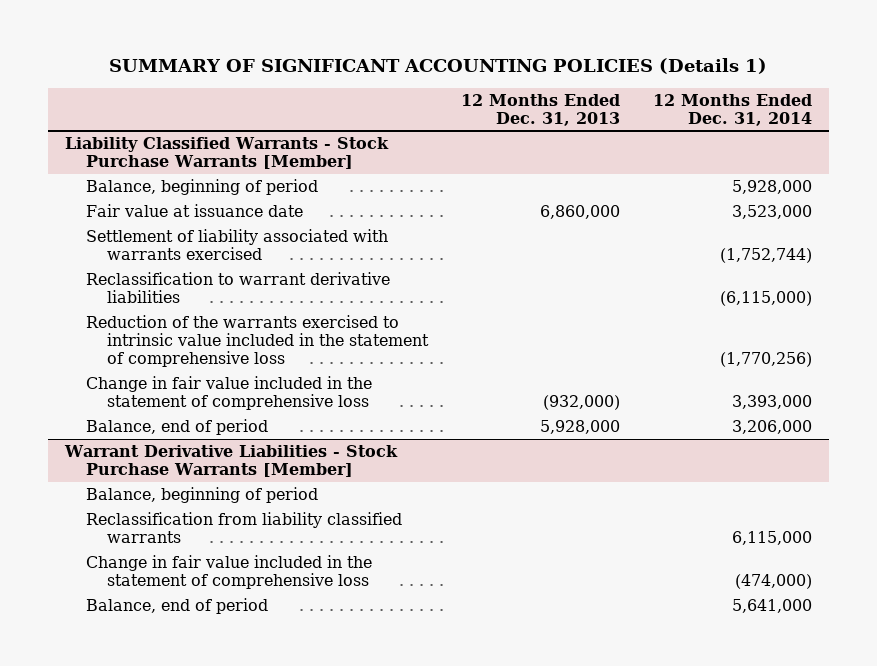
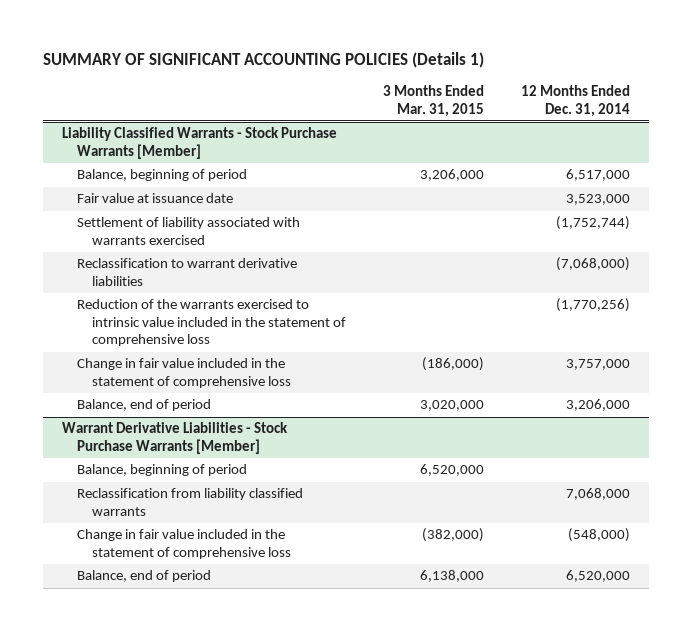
[460,93,620,126] 12 Months Ended Dec. 31, 2013 -> none
none -> [383,85,485,117] 3 Months Ended Mar. 31, 2015
[732,179,813,194] 5,928,000 -> [566,169,631,182] 6,517,000
[720,291,813,307] (6,115,000) -> [556,257,631,272] (7,068,000)
[732,395,813,410] 3,393,000 -> [566,359,631,371] 3,757,000
[732,531,813,546] 6,115,000 -> [566,488,631,501] 7,068,000
[735,574,813,590] (474,000) -> [568,528,631,543] (548,000)
[732,598,813,613] 5,641,000 -> [566,570,631,583] 6,520,000

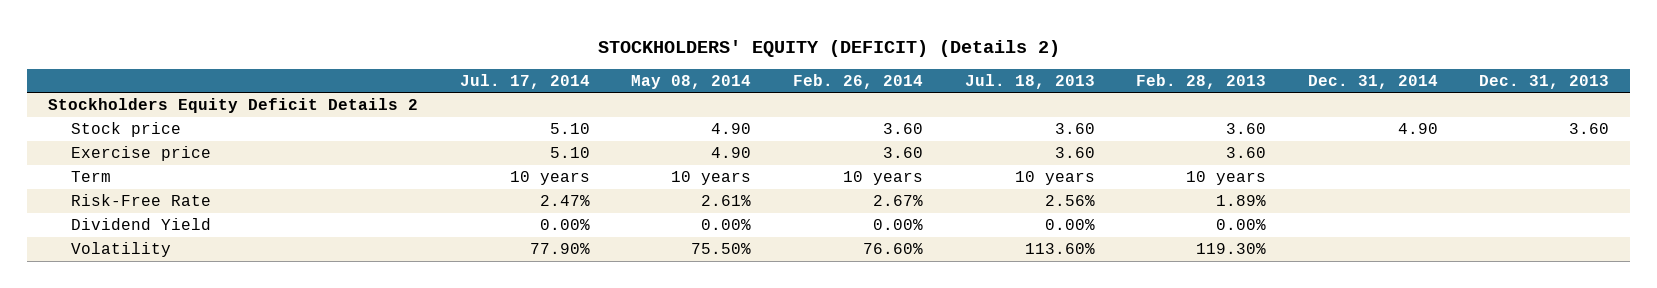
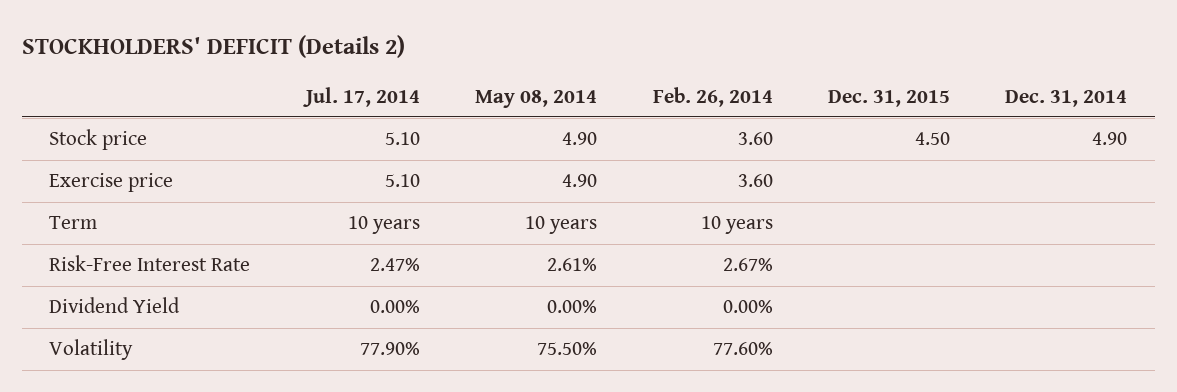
[597,39,1060,57] STOCKHOLDERS' EQUITY (DEFICIT) (Details 2) -> [21,35,405,59] STOCKHOLDERS' DEFICIT (Details 2)
[964,73,1095,89] Jul. 18, 2013 -> none
[1136,73,1267,89] Feb. 28, 2013 -> none
[1479,74,1610,89] Dec. 31, 2013 -> none
none -> [827,89,950,107] Dec. 31, 2015
[48,98,419,114] Stockholders Equity Deficit Details 2 -> none
[70,194,211,207] Risk-Free Rate -> [49,255,251,272] Risk-Free Interest Rate
[862,243,923,255] 76.60% -> [712,342,773,356] 77.60%

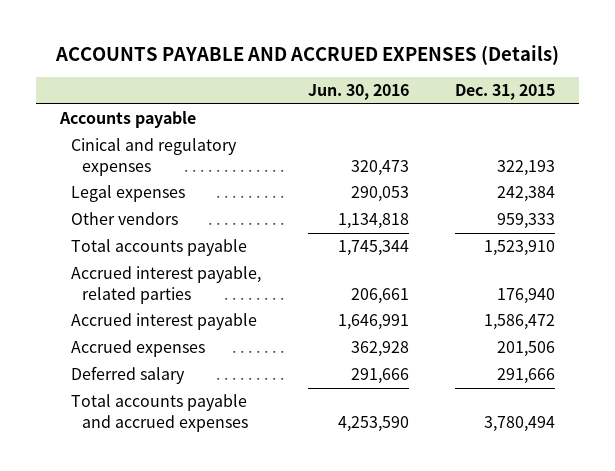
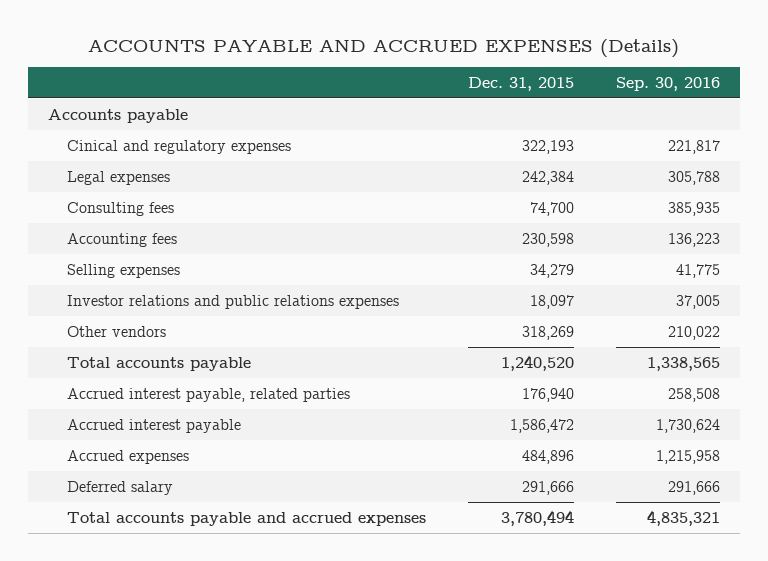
[307,84,409,101] Jun. 30, 2016 -> none
none -> [615,76,720,91] Sep. 30, 2016
none -> [67,201,175,216] Consulting fees
none -> [67,232,178,247] Accounting fees
none -> [67,263,181,278] Selling expenses
none -> [67,294,400,309] Investor relations and public relations expenses
[497,213,556,230] 959,333 -> [521,325,574,340] 318,269
[484,240,556,257] 1,523,910 -> [500,354,574,371] 1,240,520
[497,341,556,358] 201,506 -> [521,449,574,464] 484,896

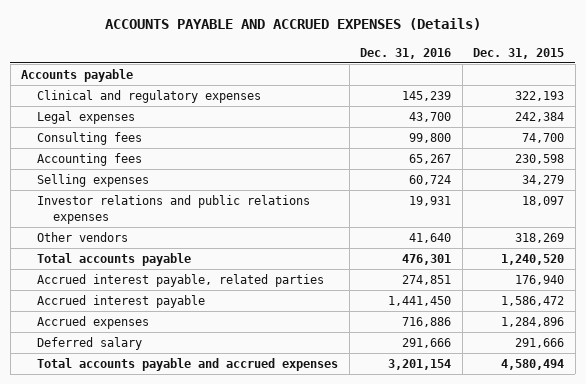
[615,76,720,91] Sep. 30, 2016 -> none
none -> [360,47,452,59] Dec. 31, 2016
[67,139,292,154] Cinical and regulatory expenses -> [37,90,262,104] Clinical and regulatory expenses
[521,449,574,464] 484,896 -> [501,317,565,328] 1,284,896
[500,509,574,526] 3,780,494 -> [501,359,565,371] 4,580,494

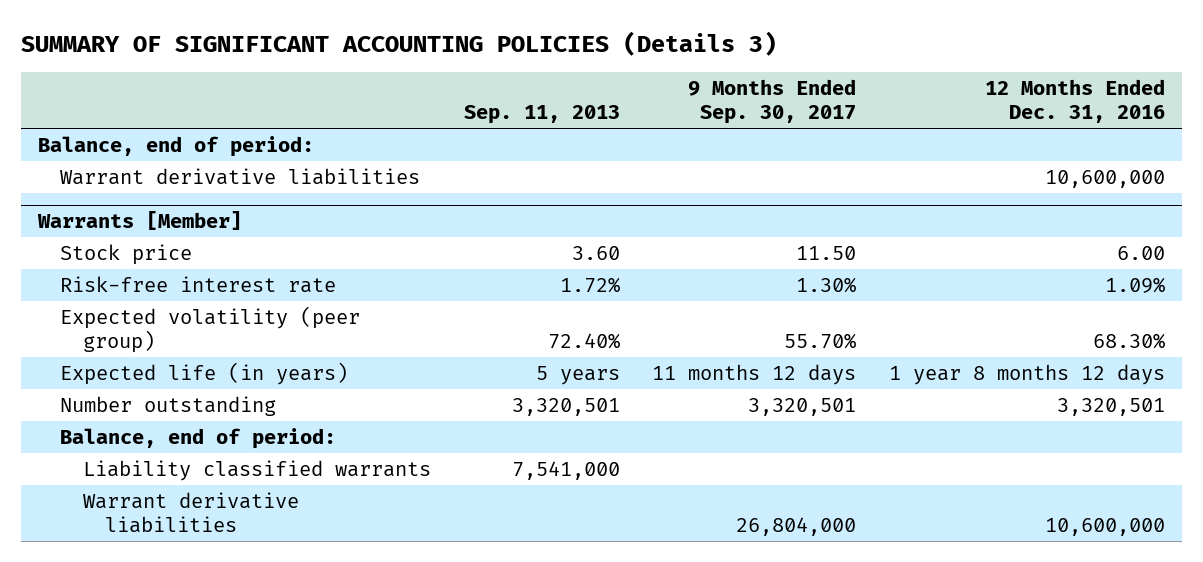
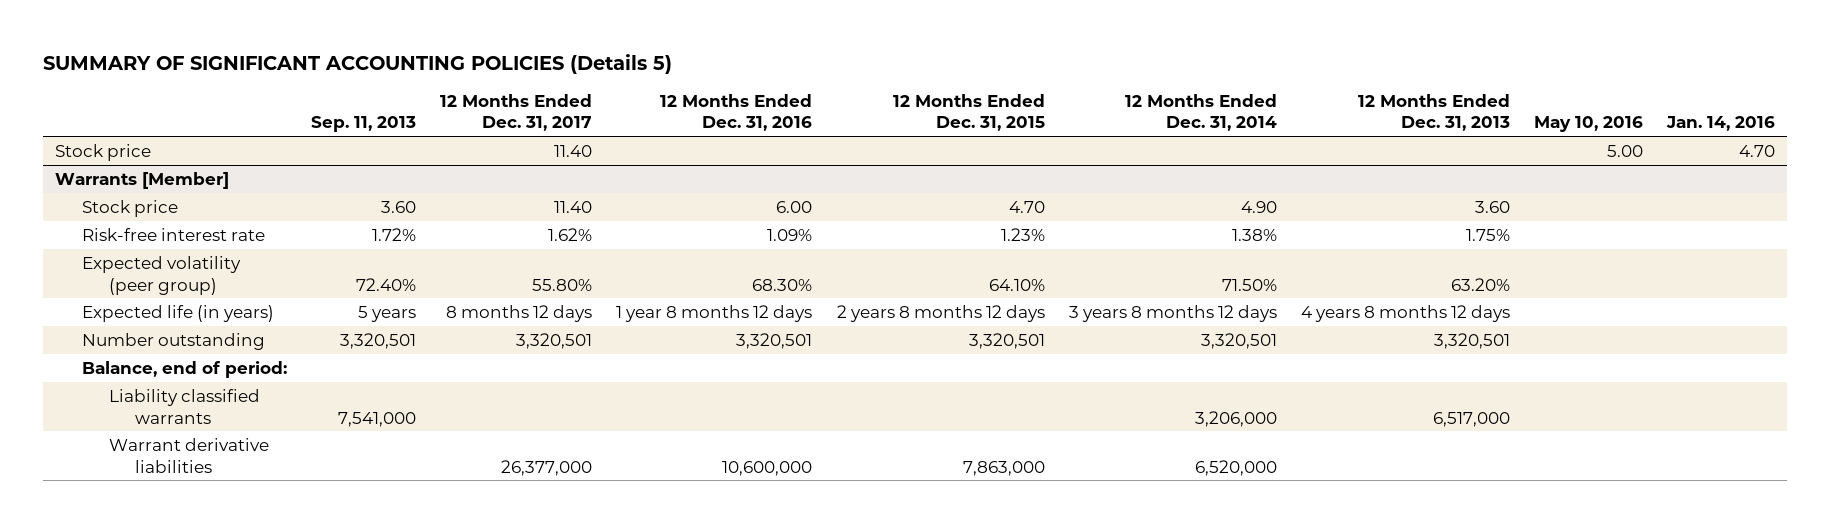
[21,30,778,56] SUMMARY OF SIGNIFICANT ACCOUNTING POLICIES (Details 3) -> [43,53,673,74] SUMMARY OF SIGNIFICANT ACCOUNTING POLICIES (Details 5)
[688,78,857,124] 9 Months Ended Sep. 30, 2017 -> none
none -> [440,93,593,132] 12 Months Ended Dec. 31, 2017
none -> [892,93,1045,132] 12 Months Ended Dec. 31, 2015
none -> [1124,93,1277,132] 12 Months Ended Dec. 31, 2014
none -> [1357,93,1510,132] 12 Months Ended Dec. 31, 2013
none -> [1533,116,1643,133] May 10, 2016
none -> [1666,116,1776,132] Jan. 14, 2016
[37,136,314,158] Balance, end of period: -> none
[60,168,421,186] Warrant derivative liabilities -> none
none -> [55,143,152,161] Stock price

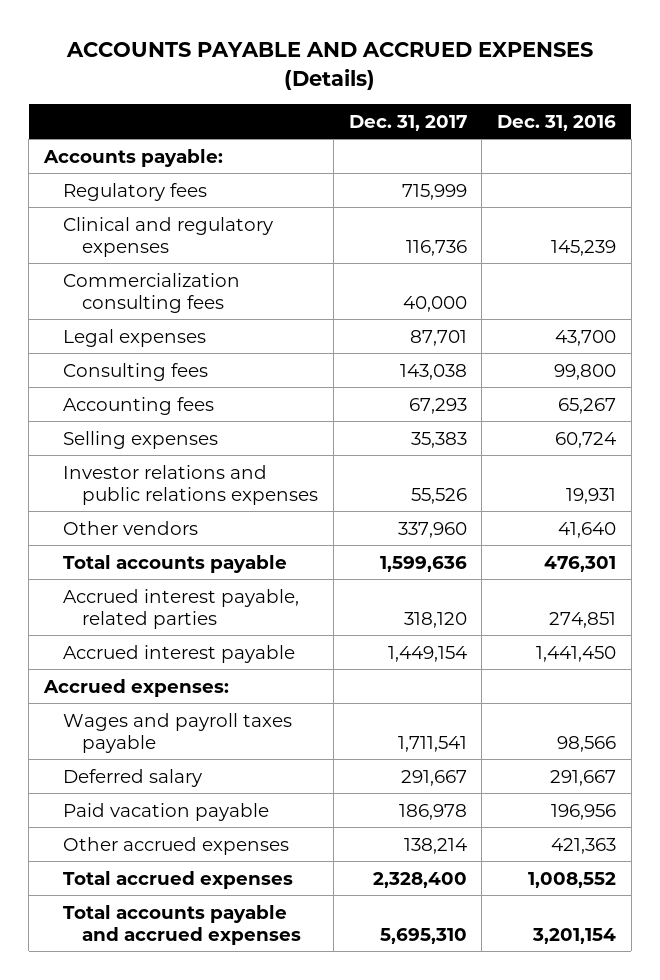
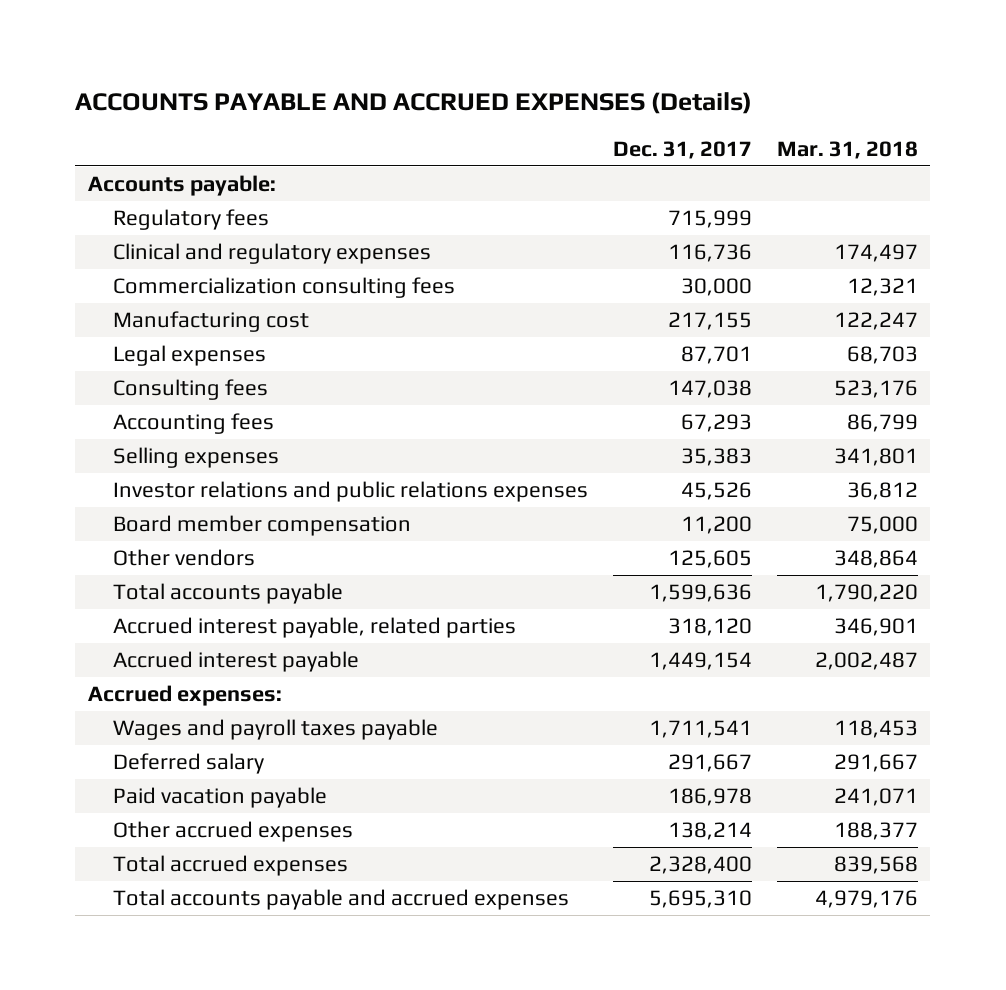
[497,114,617,131] Dec. 31, 2016 -> none
none -> [776,141,918,160] Mar. 31, 2018
[402,295,467,312] 40,000 -> [681,277,753,296] 30,000
none -> [113,310,310,332] Manufacturing cost
[399,363,467,380] 143,038 -> [668,379,753,398] 147,038
[410,487,467,504] 55,526 -> [681,481,753,500] 45,526
none -> [113,514,412,536] Board member compensation
[397,521,467,538] 337,960 -> [668,549,753,568] 125,605

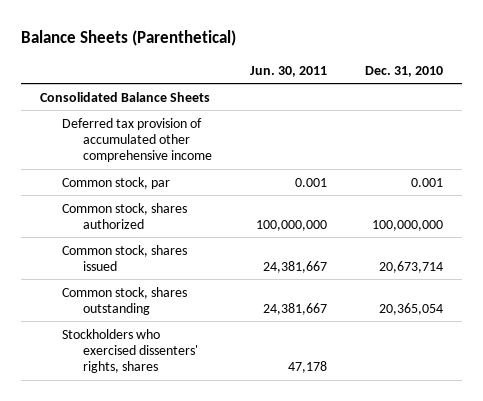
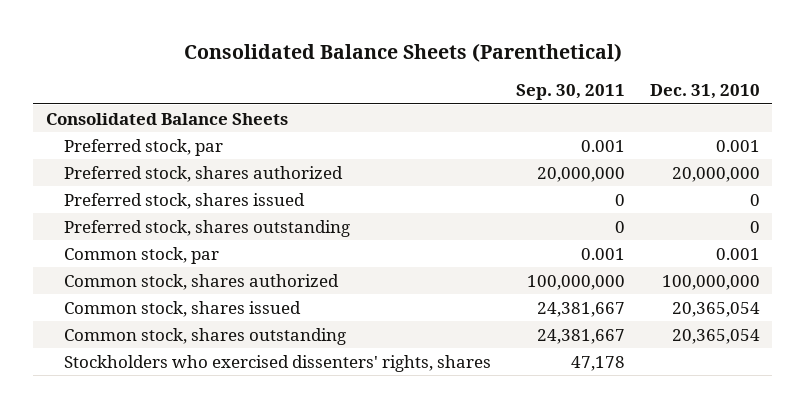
[21,30,237,47] Balance Sheets (Parenthetical) -> [183,43,622,63] Consolidated Balance Sheets (Parenthetical)
[249,65,327,77] Jun. 30, 2011 -> none
none -> [515,84,625,101] Sep. 30, 2011
[61,117,212,163] Deferred tax provision of accumulated other comprehensive income -> none
none -> [64,138,224,156] Preferred stock, par
none -> [64,165,344,182] Preferred stock, shares authorized
none -> [64,192,306,209] Preferred stock, shares issued
none -> [64,219,351,237] Preferred stock, shares outstanding
[378,260,443,273] 20,673,714 -> [671,301,760,317] 20,365,054

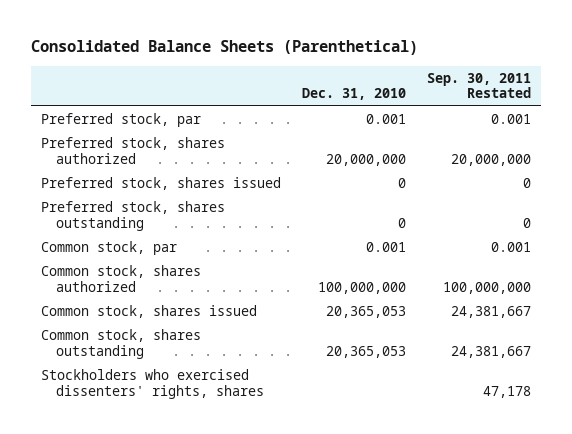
[515,84,625,101] Sep. 30, 2011 -> none
none -> [426,72,531,99] Sep. 30, 2011 Restated
[45,112,288,125] Consolidated Balance Sheets -> none
[671,301,760,317] 20,365,054 -> [326,306,407,319] 20,365,053
[671,328,760,344] 20,365,054 -> [326,345,407,358] 20,365,053

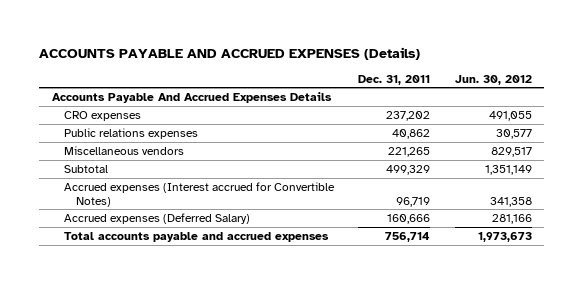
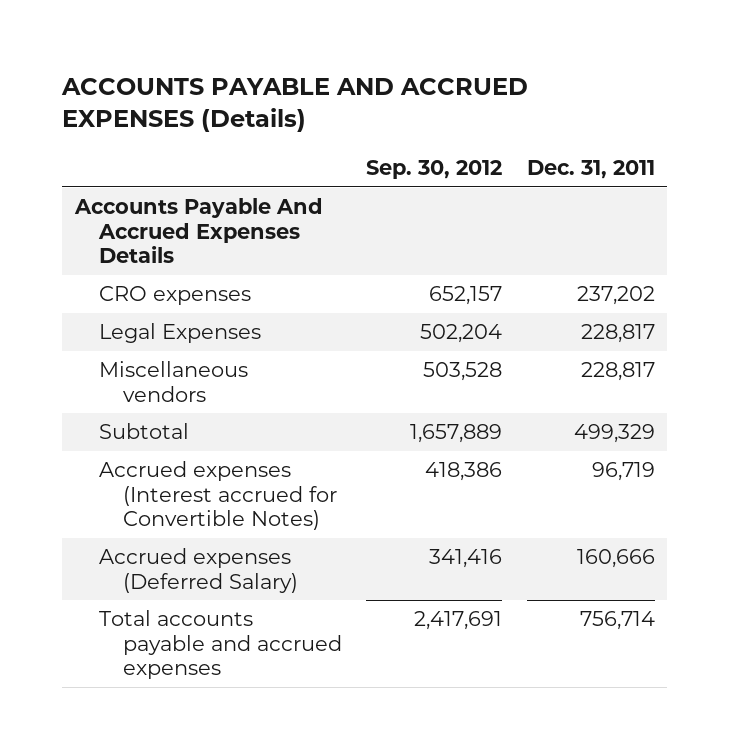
[455,74,533,85] Jun. 30, 2012 -> none
none -> [366,159,503,179] Sep. 30, 2012
[63,127,198,139] Public relations expenses -> none
none -> [98,323,261,344] Legal Expenses
[388,146,431,157] 221,265 -> [580,362,655,382] 228,817

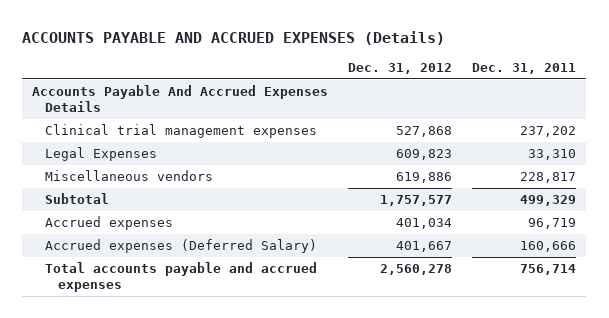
[366,159,503,179] Sep. 30, 2012 -> none
none -> [348,62,453,74] Dec. 31, 2012
[98,286,251,306] CRO expenses -> [45,124,318,139] Clinical trial management expenses
[580,324,655,344] 228,817 -> [528,149,577,161] 33,310
[98,461,337,531] Accrued expenses (Interest accrued for Convertible Notes) -> [45,216,174,231] Accrued expenses

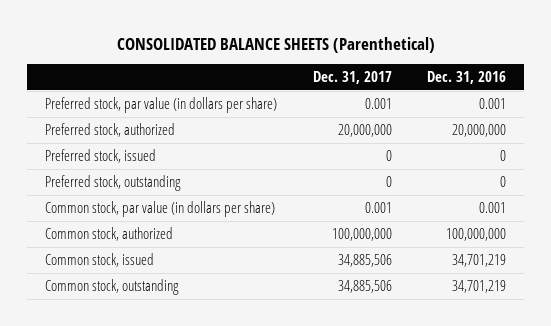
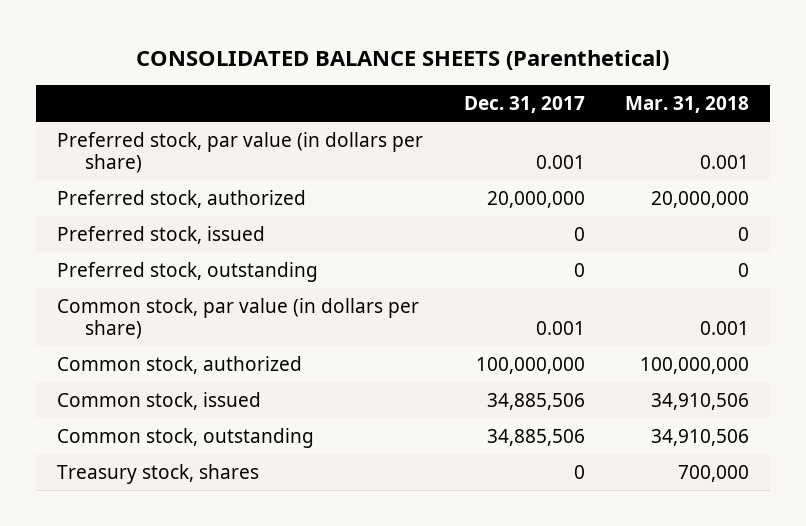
[427,70,507,84] Dec. 31, 2016 -> none
none -> [625,95,750,113] Mar. 31, 2018
none -> [56,464,259,485] Treasury stock, shares

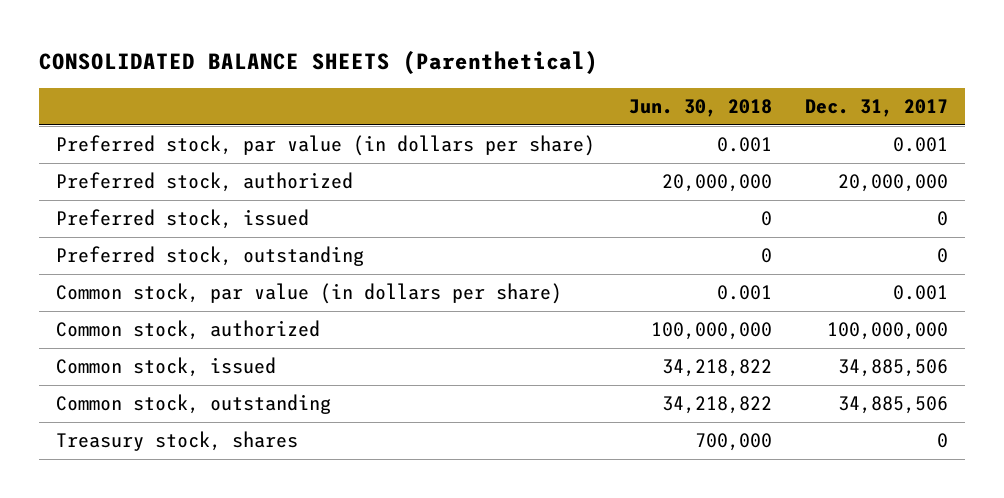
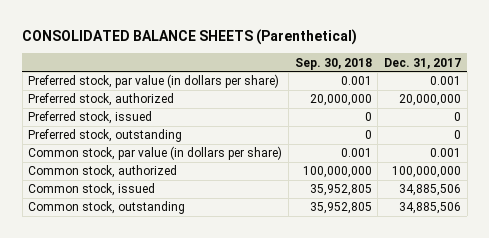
[628,99,772,118] Jun. 30, 2018 -> none
none -> [294,57,372,70] Sep. 30, 2018
[55,431,298,452] Treasury stock, shares -> none

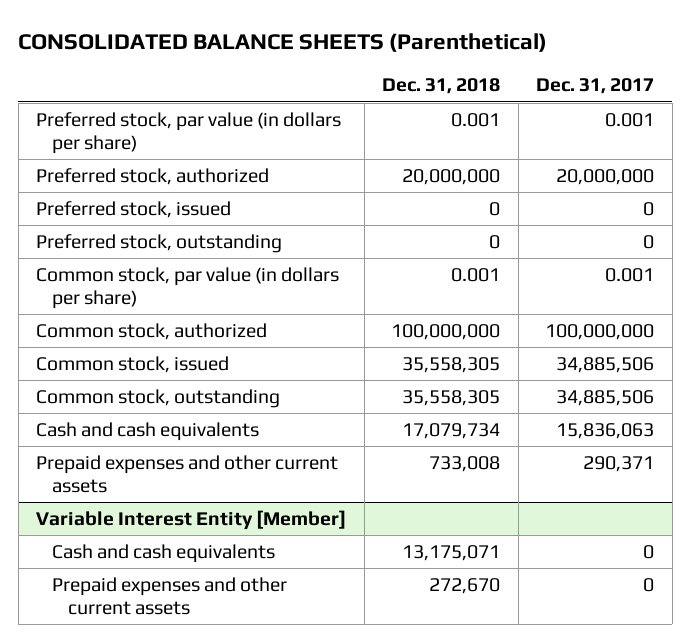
[294,57,372,70] Sep. 30, 2018 -> none
none -> [382,78,501,95] Dec. 31, 2018
none -> [36,422,260,442] Cash and cash equivalents
none -> [36,455,339,494] Prepaid expenses and other current assets
none -> [36,510,347,531] Variable Interest Entity [Member]
none -> [52,544,276,564] Cash and cash equivalents
none -> [52,577,288,616] Prepaid expenses and other current assets

